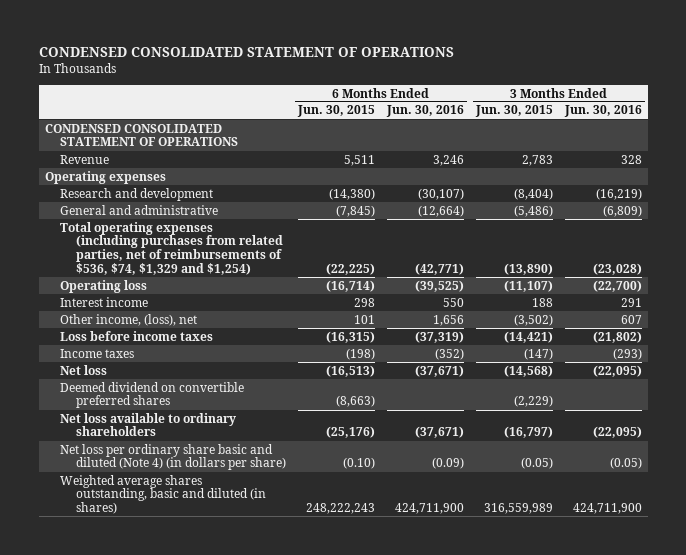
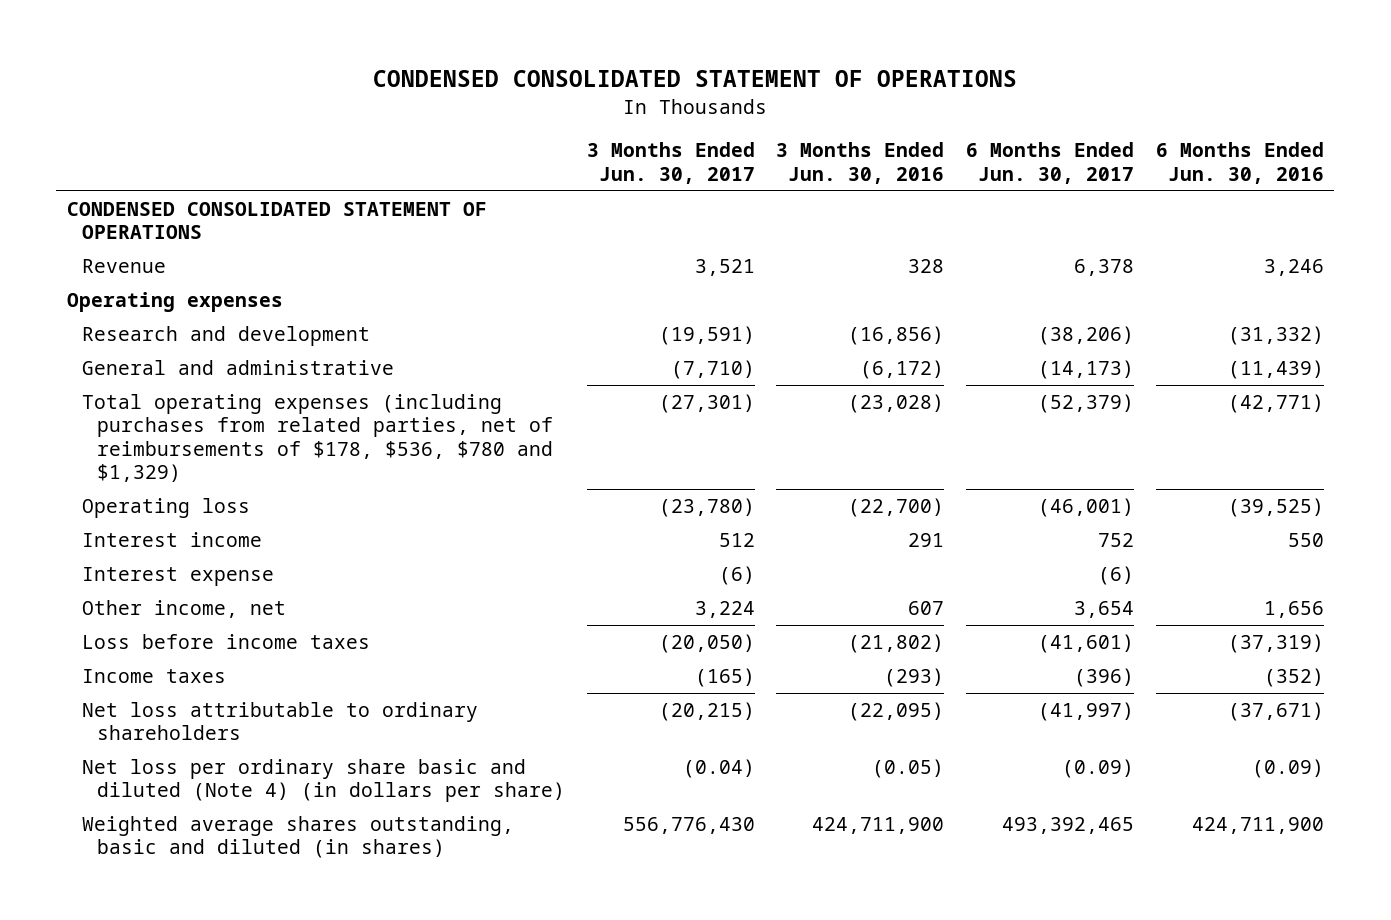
[296,105,375,118] Jun. 30, 2015 -> none
[474,105,553,118] Jun. 30, 2015 -> none
none -> [586,142,755,184] 3 Months Ended Jun. 30, 2017
none -> [966,142,1135,184] 6 Months Ended Jun. 30, 2017
[417,187,464,200] (30,107) -> [1227,326,1324,346] (31,332)
[595,187,642,200] (16,219) -> [848,326,945,346] (16,856)
[417,204,464,217] (12,664) -> [1227,360,1324,380] (11,439)
[602,204,642,217] (6,809) -> [860,360,945,380] (6,172)
[60,221,283,276] Total operating expenses (including purchases from related parties, net of reimbursements of $536, $74, $1,329 and $1,254) -> [82,394,554,482] Total operating expenses (including purchases from related parties, net of reimbursements of $178, $536, $780 and $1,329)
none -> [82,567,275,587] Interest expense
[60,313,198,326] Other income, (loss), net -> [82,600,287,619] Other income, net
[60,364,108,375] Net loss -> none
[60,381,245,409] Deemed dividend on convertible preferred shares -> none
[60,412,237,437] Net loss available to ordinary shareholders -> [82,702,479,741] Net loss attributable to ordinary shareholders

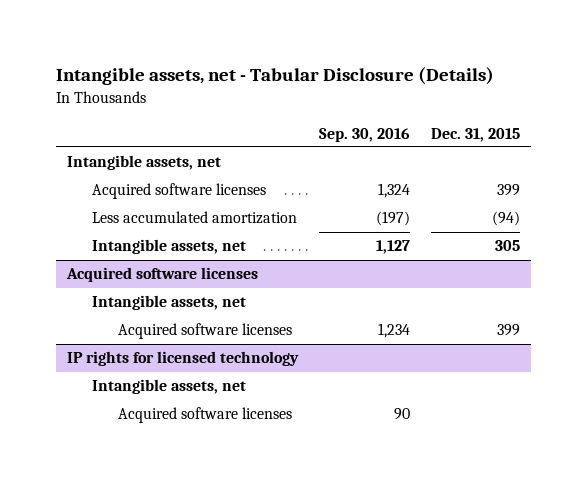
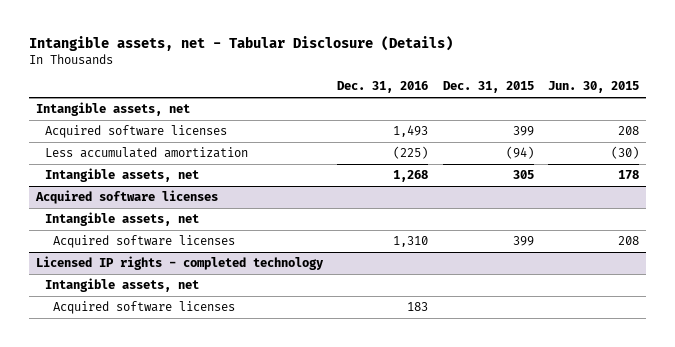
[319,127,411,142] Sep. 30, 2016 -> none
none -> [337,81,429,94] Dec. 31, 2016
none -> [547,81,639,94] Jun. 30, 2015
[66,351,299,367] IP rights for licensed technology -> [36,256,325,271] Licensed IP rights - completed technology

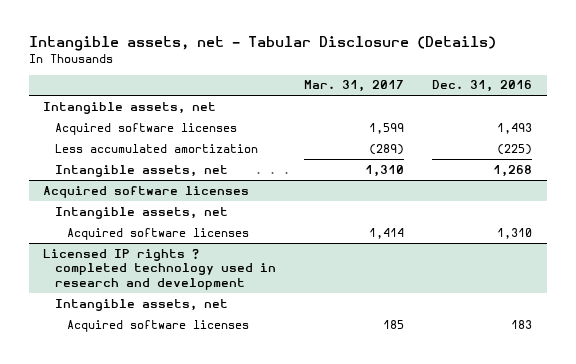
[442,81,534,94] Dec. 31, 2015 -> none
[547,81,639,94] Jun. 30, 2015 -> none
none -> [304,80,405,93] Mar. 31, 2017
[36,256,325,271] Licensed IP rights - completed technology -> [43,248,277,291] Licensed IP rights ? completed technology used in research and development

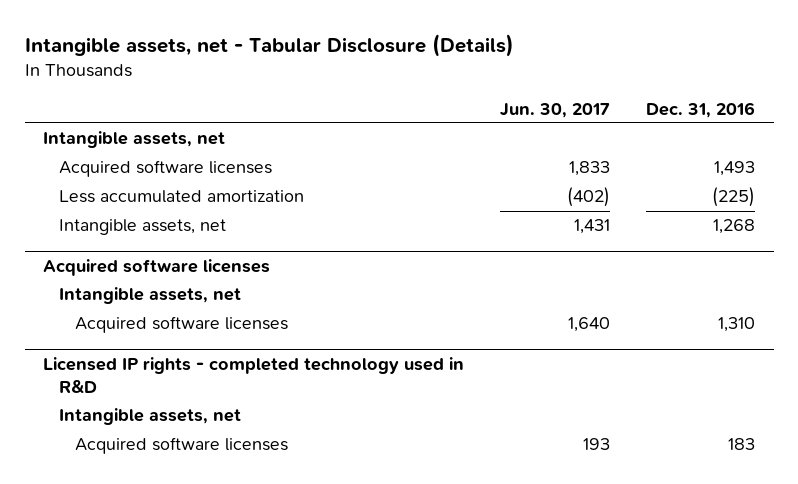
[304,80,405,93] Mar. 31, 2017 -> none
none -> [500,102,611,118] Jun. 30, 2017
[43,248,277,291] Licensed IP rights ? completed technology used in research and development -> [42,356,464,393] Licensed IP rights - completed technology used in R&D

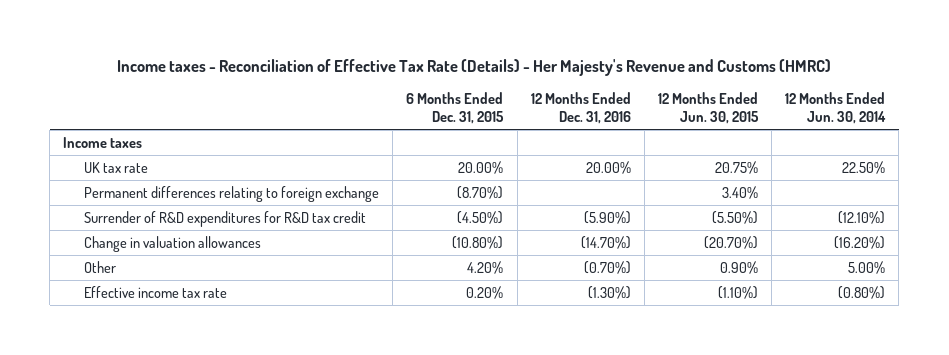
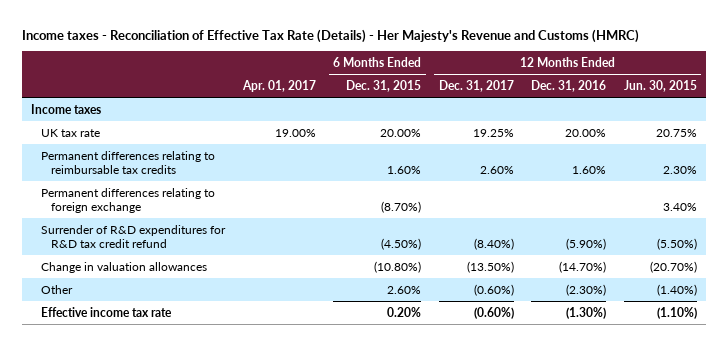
[785,91,887,125] 12 Months Ended Jun. 30, 2014 -> none
none -> [241,79,316,92] Apr. 01, 2017
none -> [438,79,514,92] Dec. 31, 2017
none -> [41,150,216,174] Permanent differences relating to reimbursable tax credits
[84,210,367,227] Surrender of R&D expenditures for R&D tax credit -> [41,224,227,248] Surrender of R&D expenditures for R&D tax credit refund
[467,260,504,274] 4.20% -> [387,285,422,294] 2.60%
[583,260,631,274] (0.70%) -> [566,283,607,296] (2.30%)
[719,260,758,274] 0.90% -> [656,283,697,296] (1.40%)

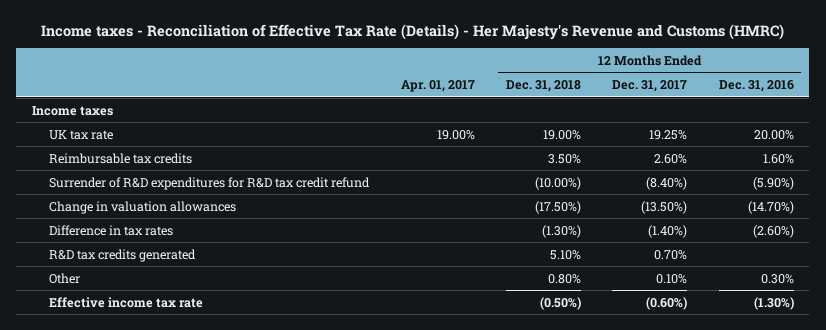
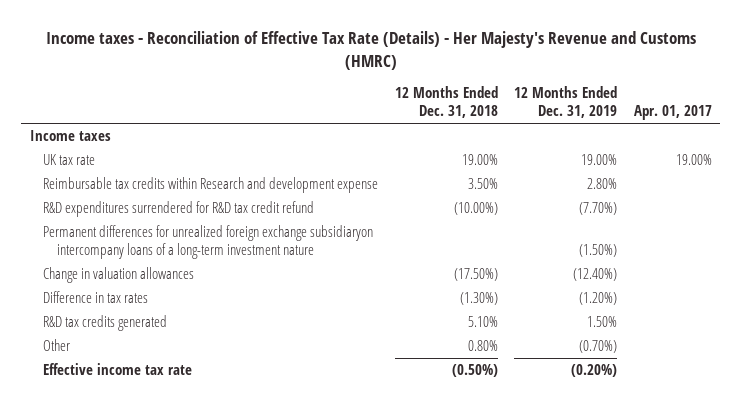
[612,80,688,93] Dec. 31, 2017 -> none
[718,80,794,93] Dec. 31, 2016 -> none
none -> [514,86,618,119] 12 Months Ended Dec. 31, 2019
[49,152,193,164] Reimbursable tax credits -> [43,177,379,194] Reimbursable tax credits within Research and development expense
[49,176,371,190] Surrender of R&D expenditures for R&D tax credit refund -> [43,201,315,218] R&D expenditures surrendered for R&D tax credit refund
none -> [43,225,374,259] Permanent differences for unrealized foreign exchange subsidiaryon intercompany loans of a long-term investment nature

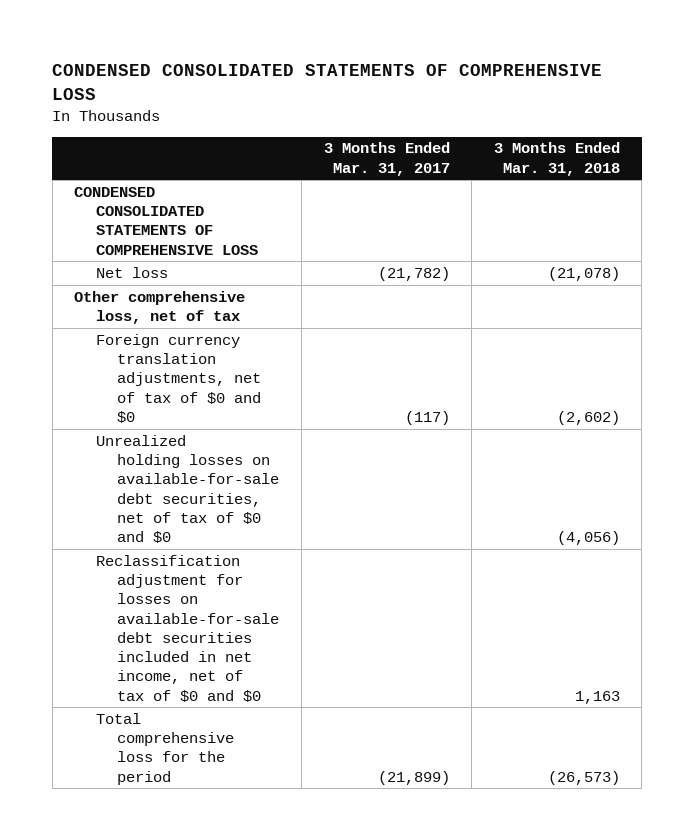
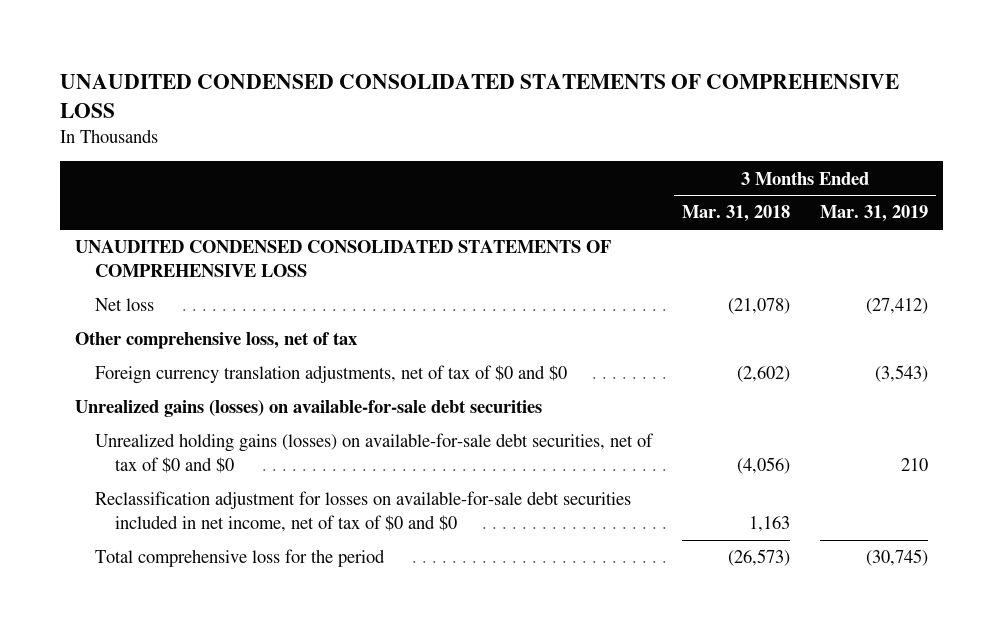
[52,64,603,101] CONDENSED CONSOLIDATED STATEMENTS OF COMPREHENSIVE LOSS -> [59,73,899,118] UNAUDITED CONDENSED CONSOLIDATED STATEMENTS OF COMPREHENSIVE LOSS
[323,142,450,176] 3 Months Ended Mar. 31, 2017 -> none
none -> [819,205,928,223] Mar. 31, 2019
[74,186,258,255] CONDENSED CONSOLIDATED STATEMENTS OF COMPREHENSIVE LOSS -> [74,240,611,278] UNAUDITED CONDENSED CONSOLIDATED STATEMENTS OF COMPREHENSIVE LOSS
none -> [74,400,542,418] Unrealized gains (losses) on available-for-sale debt securities
[95,434,280,544] Unrealized holding losses on available-for-sale debt securities, net of tax of $0 and $0 -> [94,433,654,474] Unrealized holding gains (losses) on available-for-sale debt securities, net of tax of $0 and $0

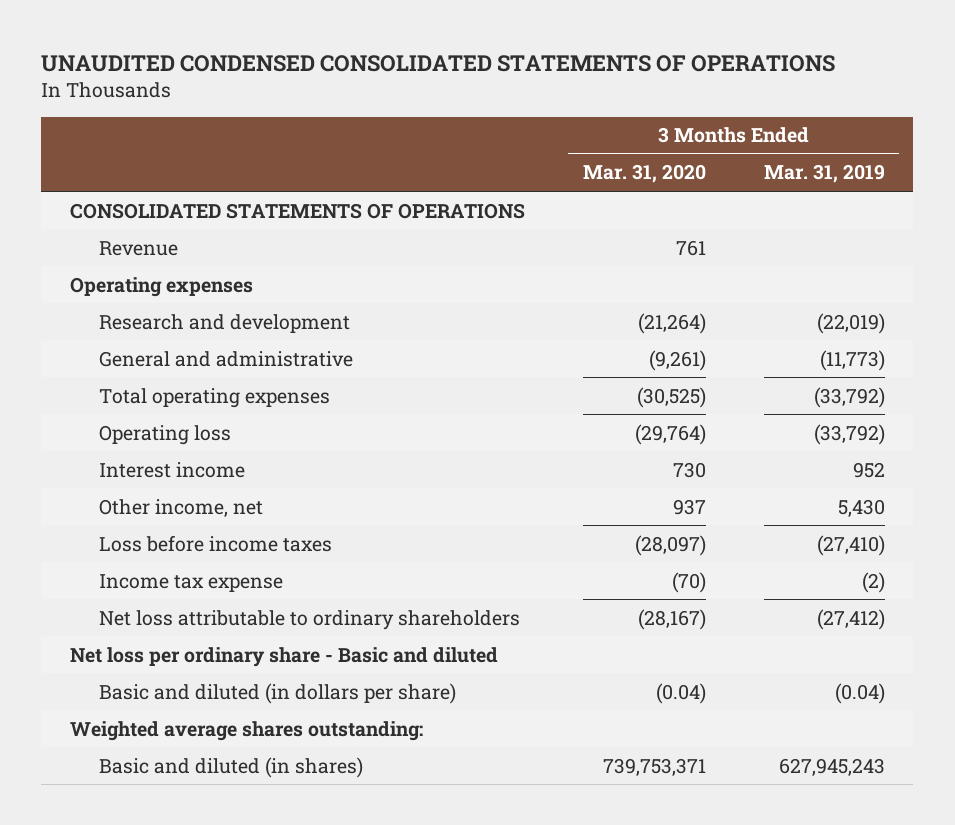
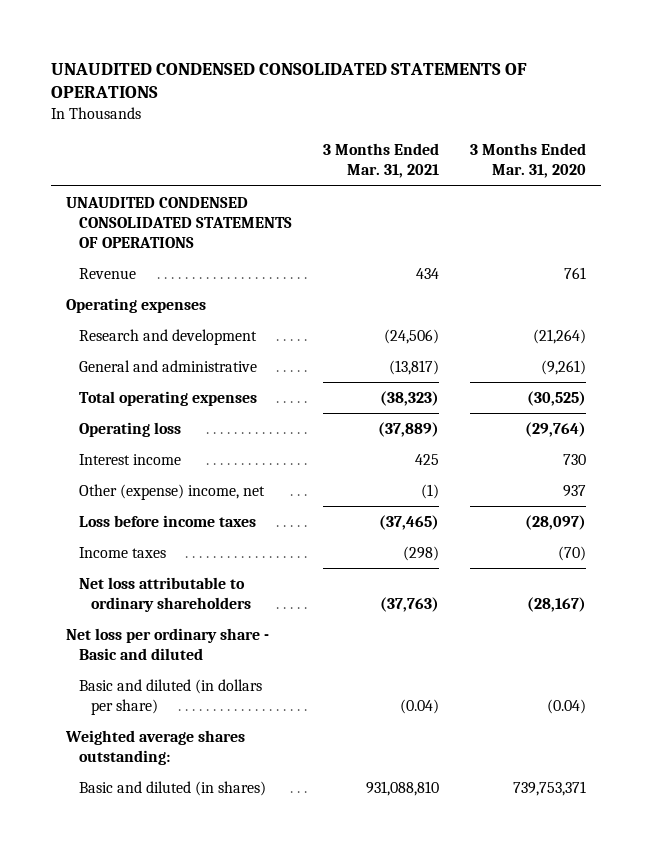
[763,164,885,184] Mar. 31, 2019 -> none
none -> [322,143,439,179] 3 Months Ended Mar. 31, 2021
[70,202,526,219] CONSOLIDATED STATEMENTS OF OPERATIONS -> [66,196,292,248] UNAUDITED CONDENSED CONSOLIDATED STATEMENTS OF OPERATIONS
[98,498,263,517] Other income, net -> [78,483,265,500] Other (expense) income, net
[98,573,283,592] Income tax expense -> [78,546,166,558] Income taxes

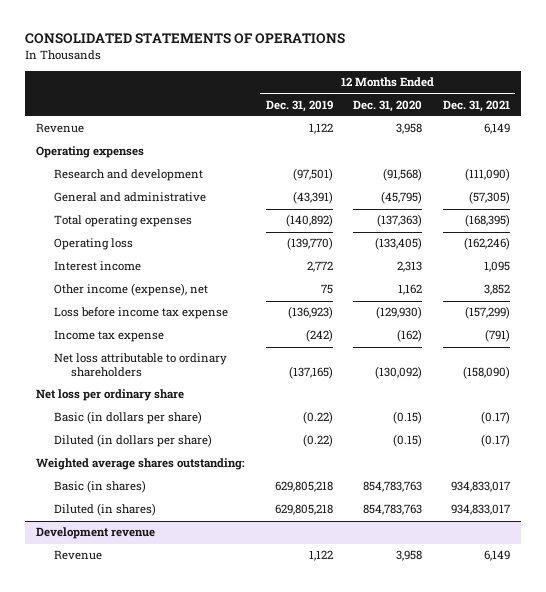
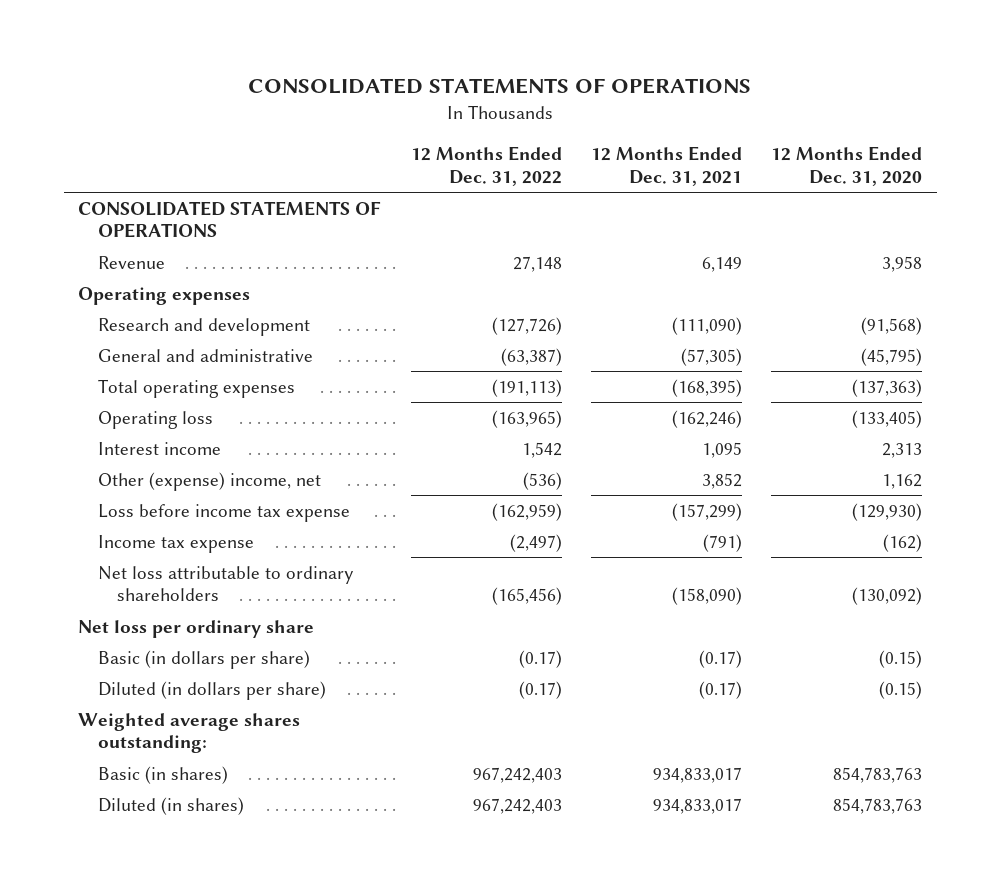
[265,99,333,112] Dec. 31, 2019 -> none
none -> [410,146,562,186] 12 Months Ended Dec. 31, 2022
none -> [78,200,382,239] CONSOLIDATED STATEMENTS OF OPERATIONS
[53,283,208,297] Other income (expense), net -> [97,471,321,491] Other (expense) income, net
[35,527,155,540] Development revenue -> none
[53,550,102,561] Revenue -> none

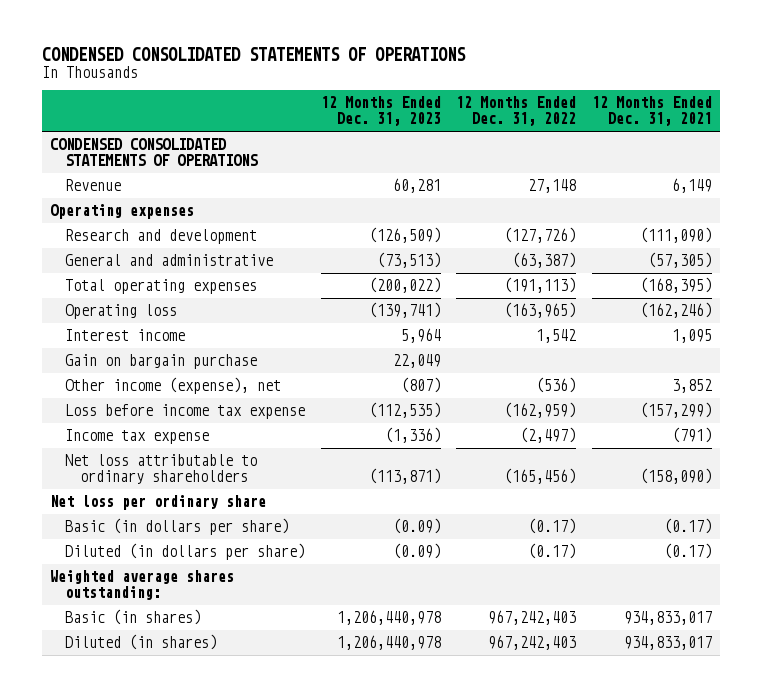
[248,78,752,95] CONSOLIDATED STATEMENTS OF OPERATIONS -> [42,47,467,62] CONDENSED CONSOLIDATED STATEMENTS OF OPERATIONS
[771,146,923,186] 12 Months Ended Dec. 31, 2020 -> none
none -> [320,96,441,127] 12 Months Ended Dec. 31, 2023
[78,200,382,239] CONSOLIDATED STATEMENTS OF OPERATIONS -> [49,138,258,167] CONDENSED CONSOLIDATED STATEMENTS OF OPERATIONS
none -> [64,354,257,370] Gain on bargain purchase
[97,471,321,491] Other (expense) income, net -> [64,377,281,395] Other income (expense), net

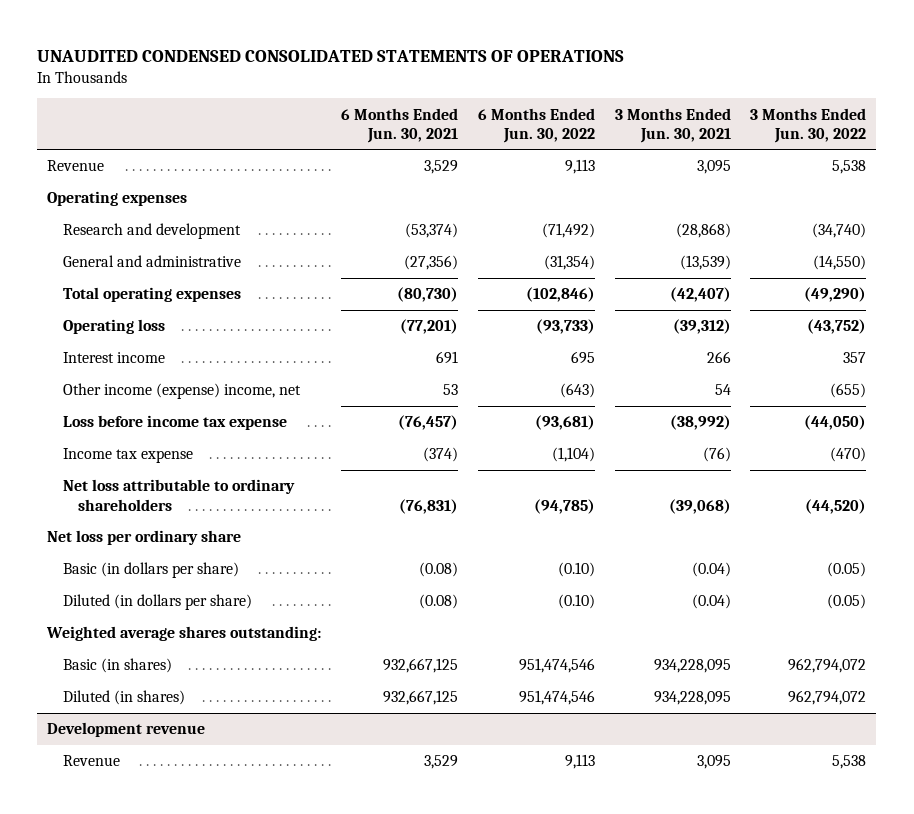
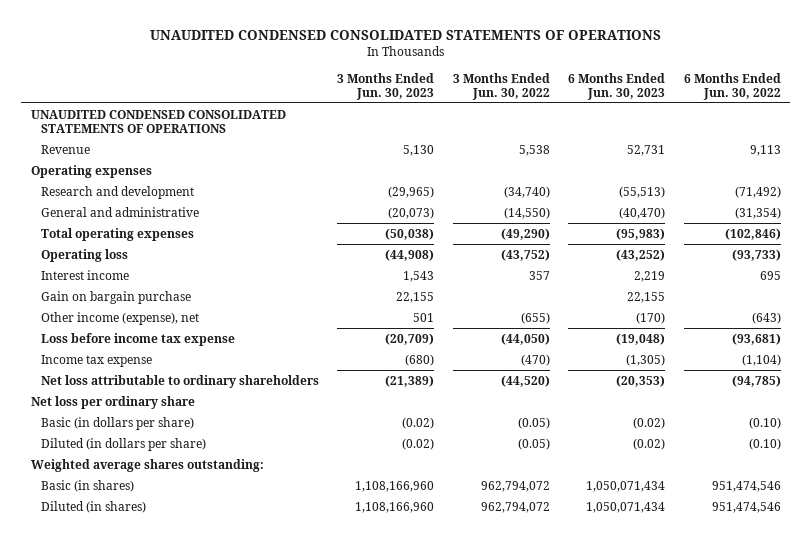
[341,107,459,144] 6 Months Ended Jun. 30, 2021 -> none
[614,107,731,144] 3 Months Ended Jun. 30, 2021 -> none
none -> [337,72,435,100] 3 Months Ended Jun. 30, 2023
none -> [568,72,666,100] 6 Months Ended Jun. 30, 2023
none -> [30,109,286,133] UNAUDITED CONDENSED CONSOLIDATED STATEMENTS OF OPERATIONS
none -> [41,290,192,304] Gain on bargain purchase
[62,383,301,400] Other income (expense) income, net -> [41,311,200,325] Other income (expense), net
[47,722,206,738] Development revenue -> none
[62,755,120,767] Revenue -> none

